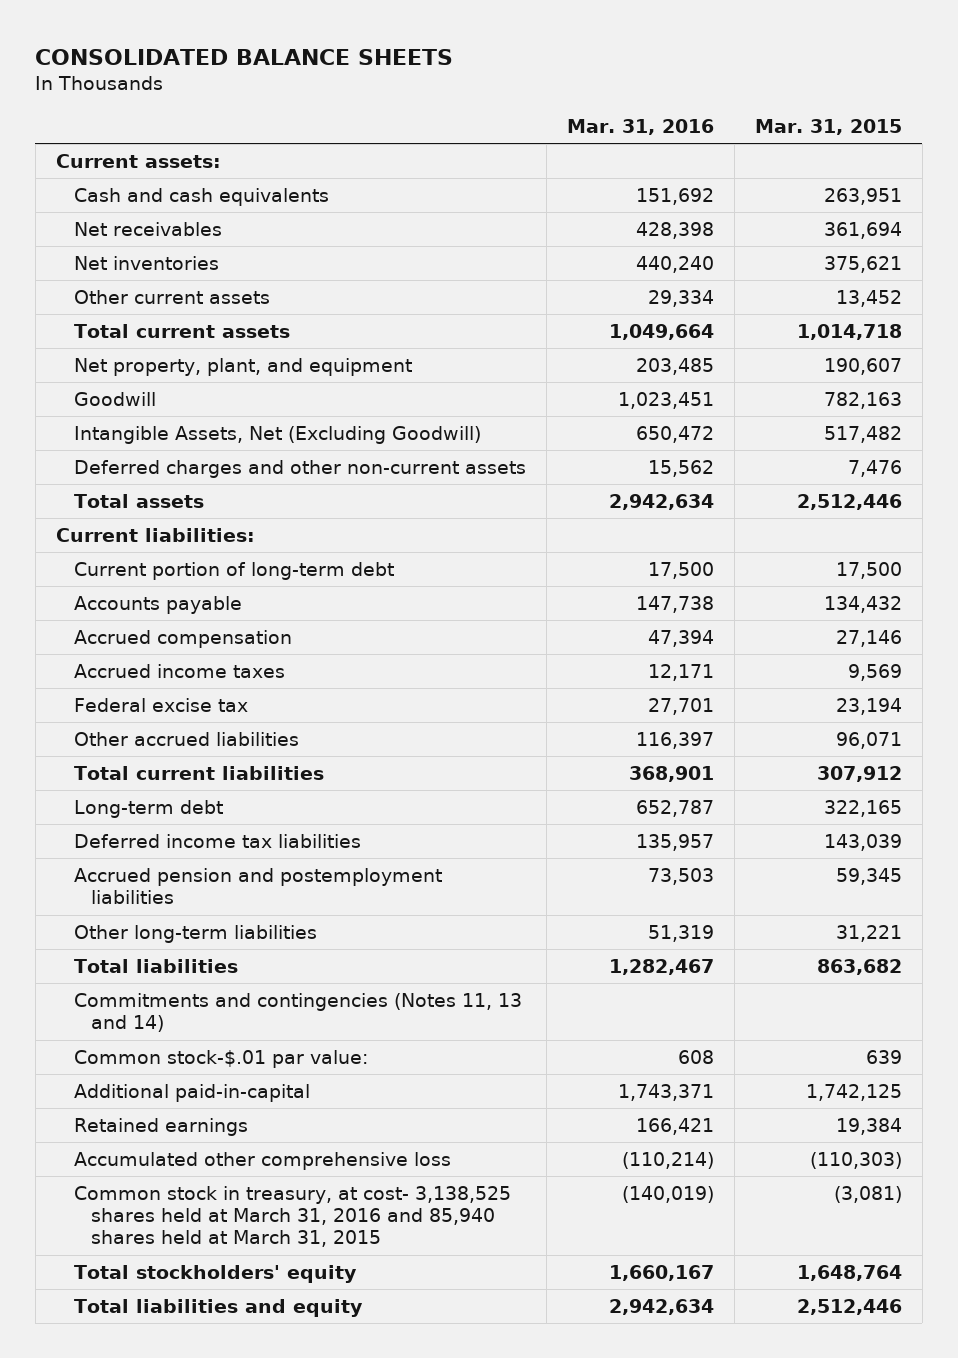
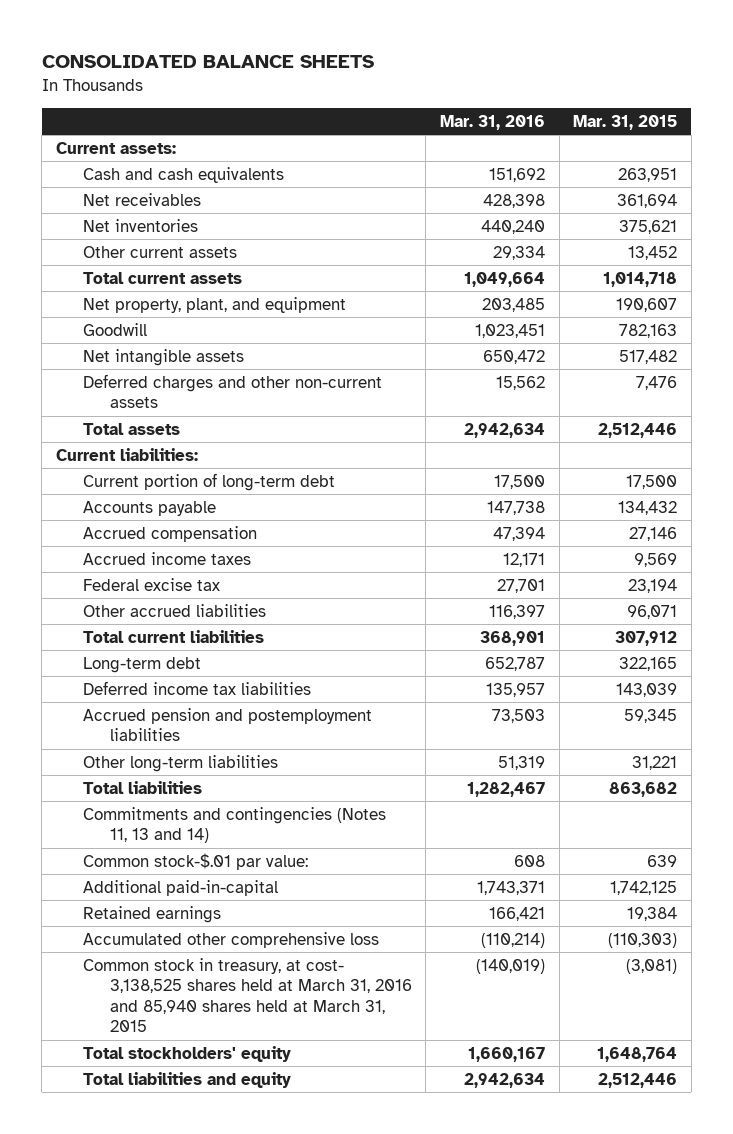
[73,426,481,445] Intangible Assets, Net (Excluding Goodwill) -> [82,348,244,366] Net intangible assets

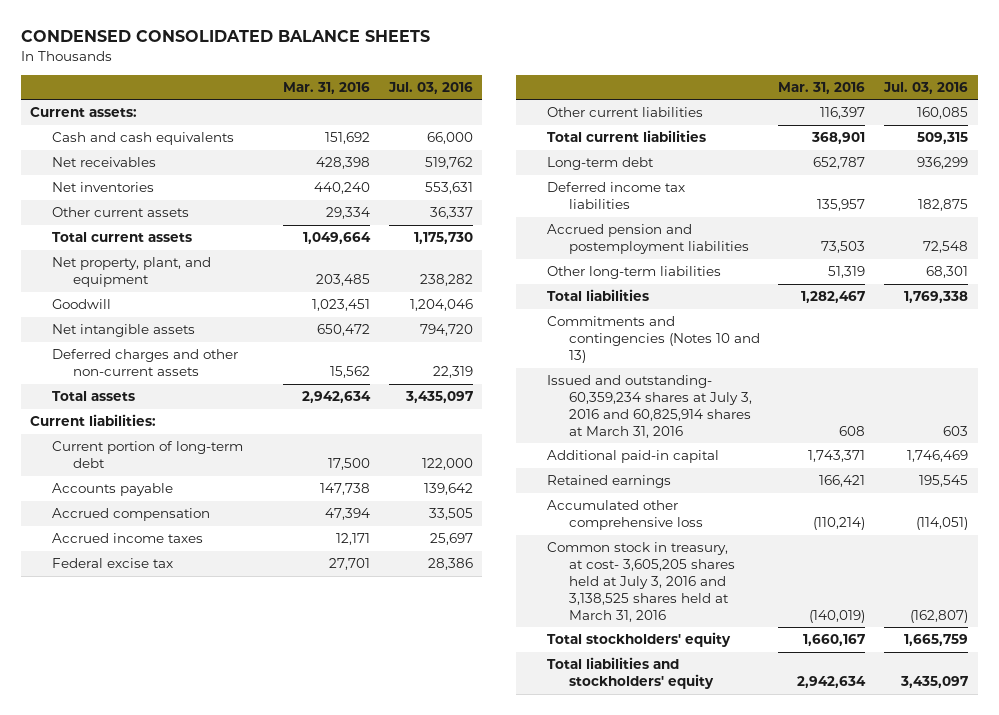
[41,55,374,69] CONSOLIDATED BALANCE SHEETS -> [21,30,431,43] CONDENSED CONSOLIDATED BALANCE SHEETS
[573,114,678,130] Mar. 31, 2015 -> none
none -> [387,81,473,94] Jul. 03, 2016
[82,603,266,617] Other accrued liabilities -> [547,107,704,118] Other current liabilities
[82,806,386,844] Commitments and contingencies (Notes 11, 13 and 14) -> [547,316,760,363] Commitments and contingencies (Notes 10 and 13)
[82,852,308,870] Common stock-$.01 par value: -> [547,375,752,438] Issued and outstanding- 60,359,234 shares at July 3, 2016 and 60,825,914 shares at March 31, 2016
[82,879,278,896] Additional paid-in-capital -> [547,450,720,464] Additional paid-in capital
[82,957,412,1033] Common stock in treasury, at cost- 3,138,525 shares held at March 31, 2016 and 85,940 shares held at March 31, 2015 -> [547,542,735,622] Common stock in treasury, at cost- 3,605,205 shares held at July 3, 2016 and 3,138,525 shares held at March 31, 2016
[82,1071,291,1088] Total liabilities and equity -> [547,657,714,690] Total liabilities and stockholders' equity

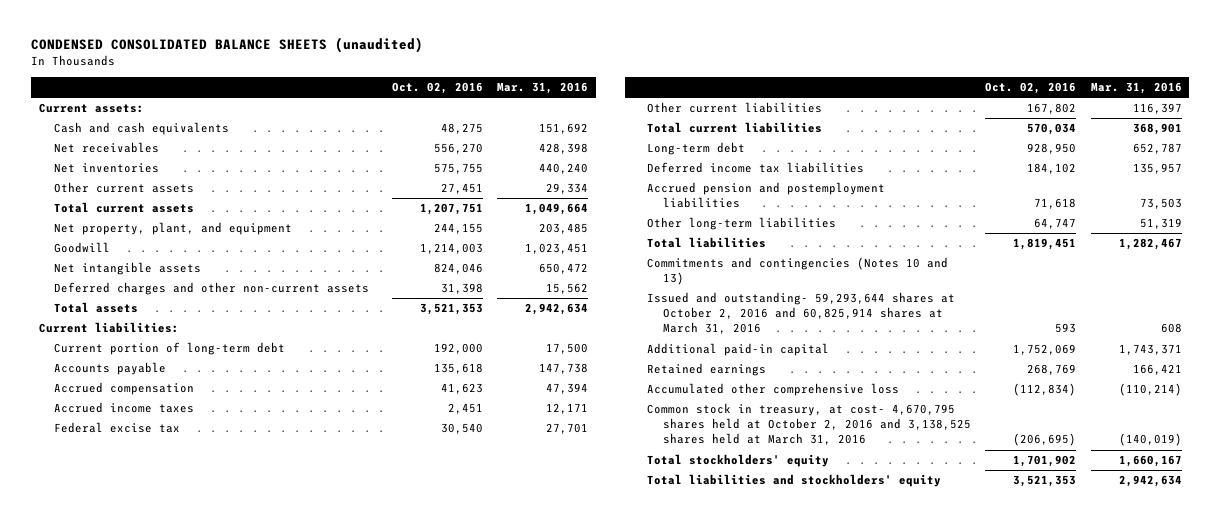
[21,30,431,43] CONDENSED CONSOLIDATED BALANCE SHEETS -> [31,37,424,54] CONDENSED CONSOLIDATED BALANCE SHEETS (unaudited)
[387,81,473,94] Jul. 03, 2016 -> none
none -> [392,81,484,94] Oct. 02, 2016
[547,375,752,438] Issued and outstanding- 60,359,234 shares at July 3, 2016 and 60,825,914 shares at March 31, 2016 -> [647,292,956,335] Issued and outstanding- 59,293,644 shares at October 2, 2016 and 60,825,914 shares at March 31, 2016
[547,542,735,622] Common stock in treasury, at cost- 3,605,205 shares held at July 3, 2016 and 3,138,525 shares held at March 31, 2016 -> [647,403,972,446] Common stock in treasury, at cost- 4,670,795 shares held at October 2, 2016 and 3,138,525 shares held at March 31, 2016

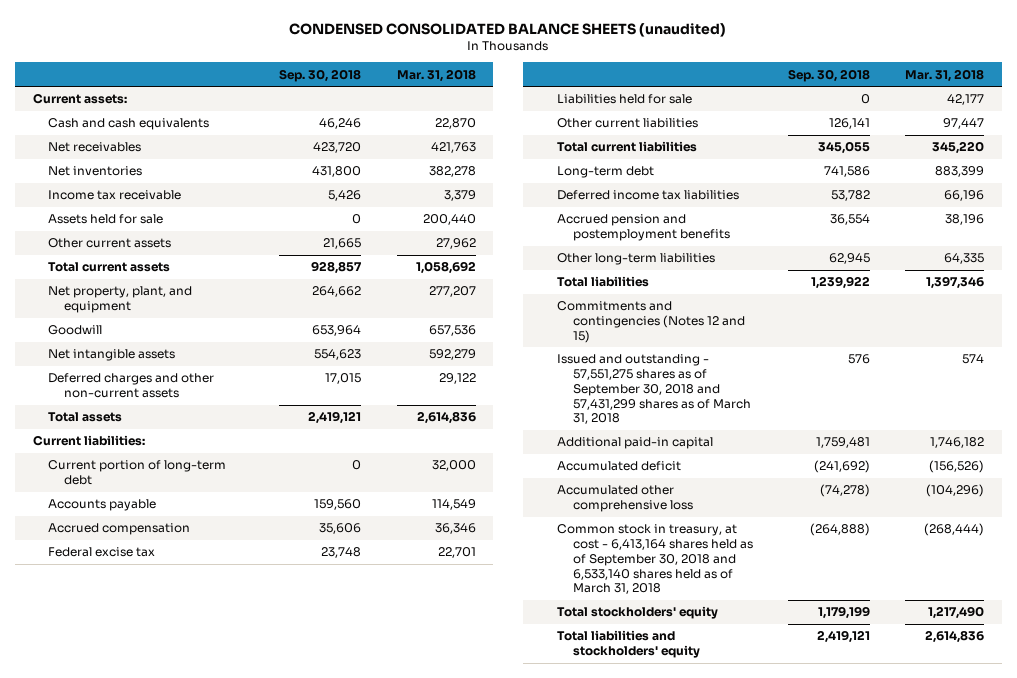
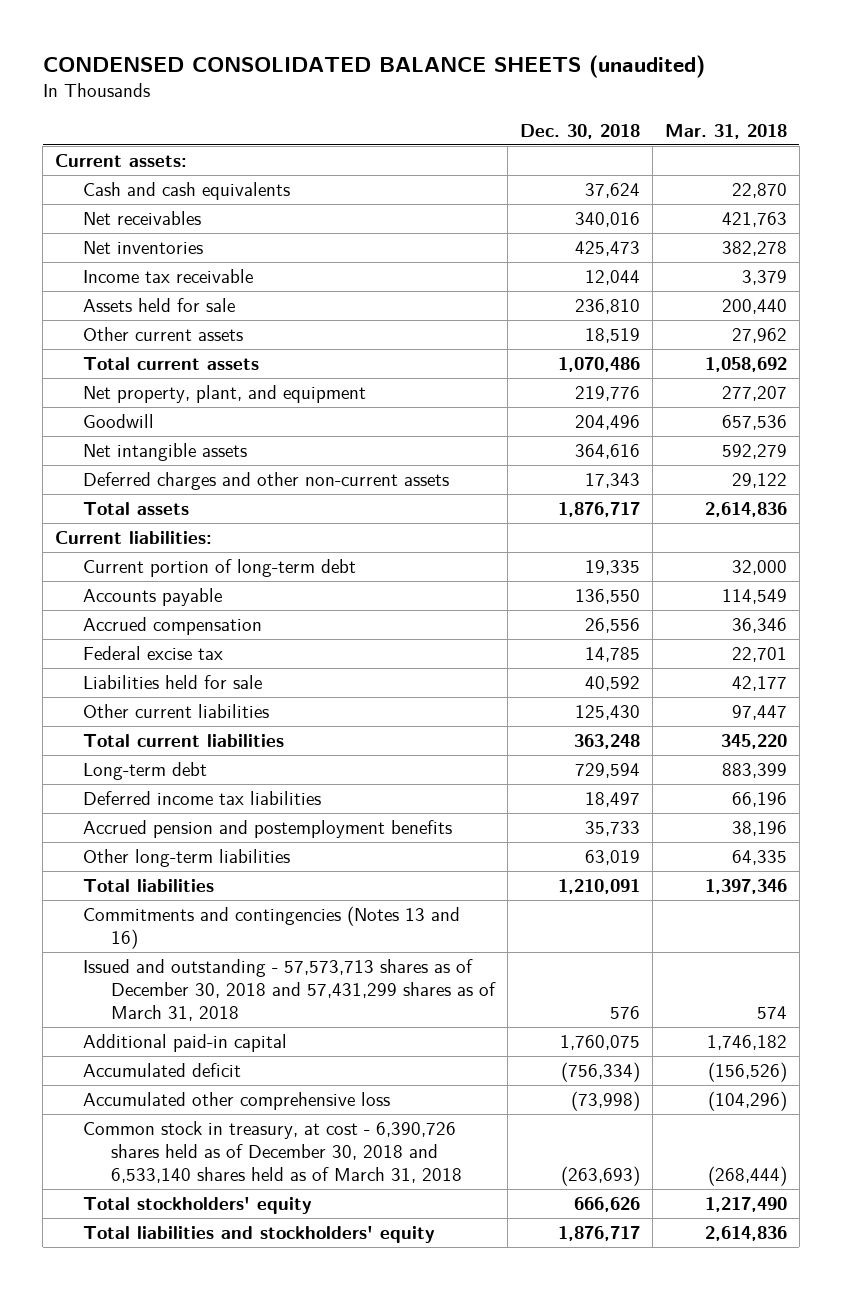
[279,68,362,82] Sep. 30, 2018 -> none
none -> [520,123,641,139] Dec. 30, 2018
[556,301,745,343] Commitments and contingencies (Notes 12 and 15) -> [83,905,461,949] Commitments and contingencies (Notes 13 and 16)
[556,354,751,425] Issued and outstanding - 57,551,275 shares as of September 30, 2018 and 57,431,299 shares as of March 31, 2018 -> [83,958,497,1021] Issued and outstanding - 57,573,713 shares as of December 30, 2018 and 57,431,299 shares as of March 31, 2018
[556,524,753,595] Common stock in treasury, at cost - 6,413,164 shares held as of September 30, 2018 and 6,533,140 shares held as of March 31, 2018 -> [83,1120,463,1183] Common stock in treasury, at cost - 6,390,726 shares held as of December 30, 2018 and 6,533,140 shares held as of March 31, 2018

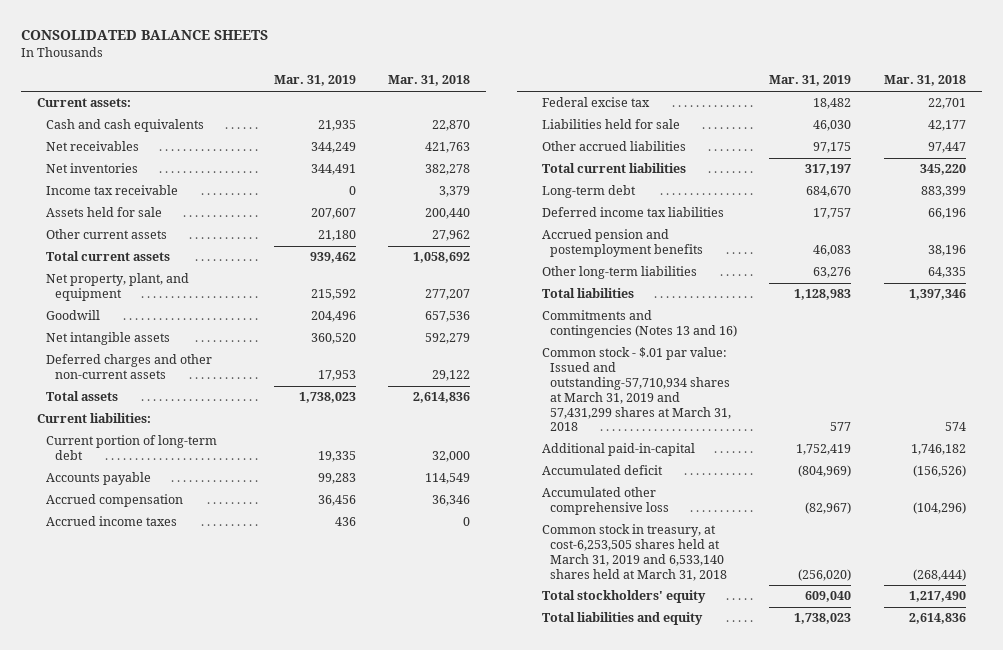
[42,55,705,79] CONDENSED CONSOLIDATED BALANCE SHEETS (unaudited) -> [21,30,269,41] CONSOLIDATED BALANCE SHEETS
[520,123,641,139] Dec. 30, 2018 -> none
none -> [273,75,356,87] Mar. 31, 2019
none -> [45,516,177,527] Accrued income taxes
[83,703,270,718] Other current liabilities -> [541,141,686,152] Other accrued liabilities
[83,958,497,1021] Issued and outstanding - 57,573,713 shares as of December 30, 2018 and 57,431,299 shares as of March 31, 2018 -> [541,347,732,432] Common stock - $.01 par value: Issued and outstanding-57,710,934 shares at March 31, 2019 and 57,431,299 shares at March 31, 2018
[83,1033,288,1052] Additional paid-in capital -> [541,443,695,457] Additional paid-in-capital
[83,1120,463,1183] Common stock in treasury, at cost - 6,390,726 shares held as of December 30, 2018 and 6,533,140 shares held as of March 31, 2018 -> [541,524,728,581] Common stock in treasury, at cost-6,253,505 shares held at March 31, 2019 and 6,533,140 shares held at March 31, 2018
[83,1225,436,1243] Total liabilities and stockholders' equity -> [541,612,703,626] Total liabilities and equity

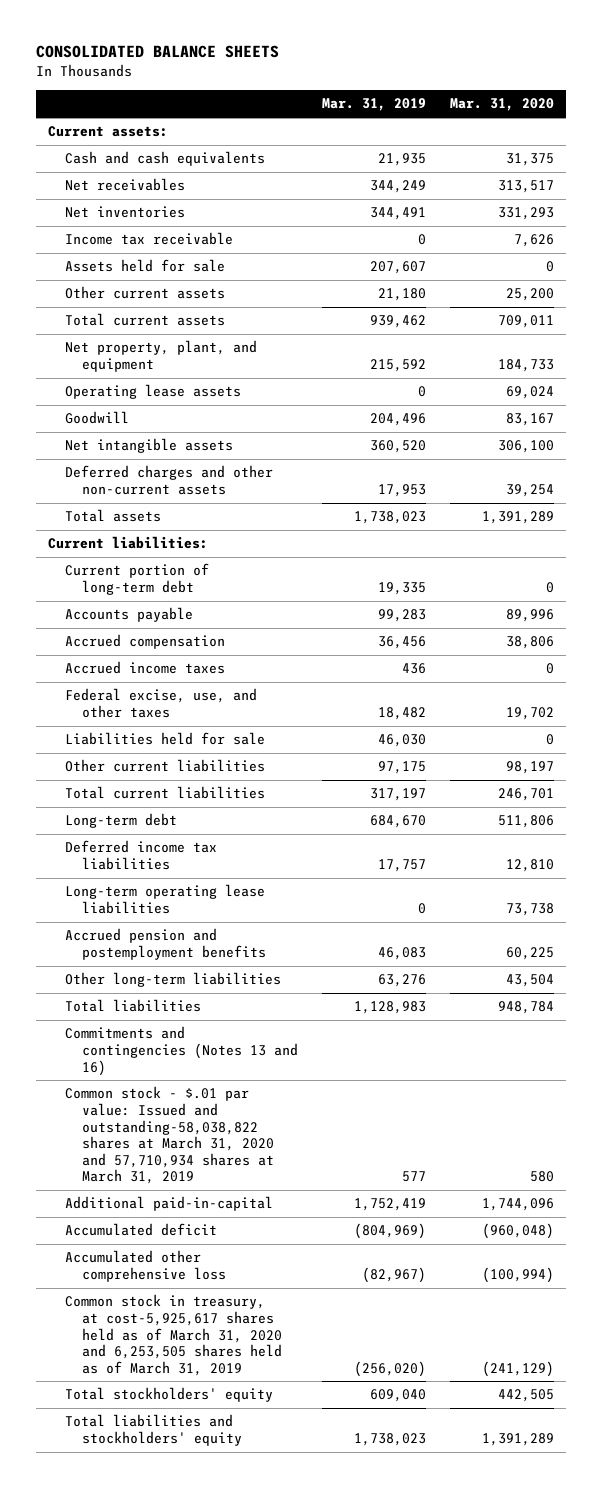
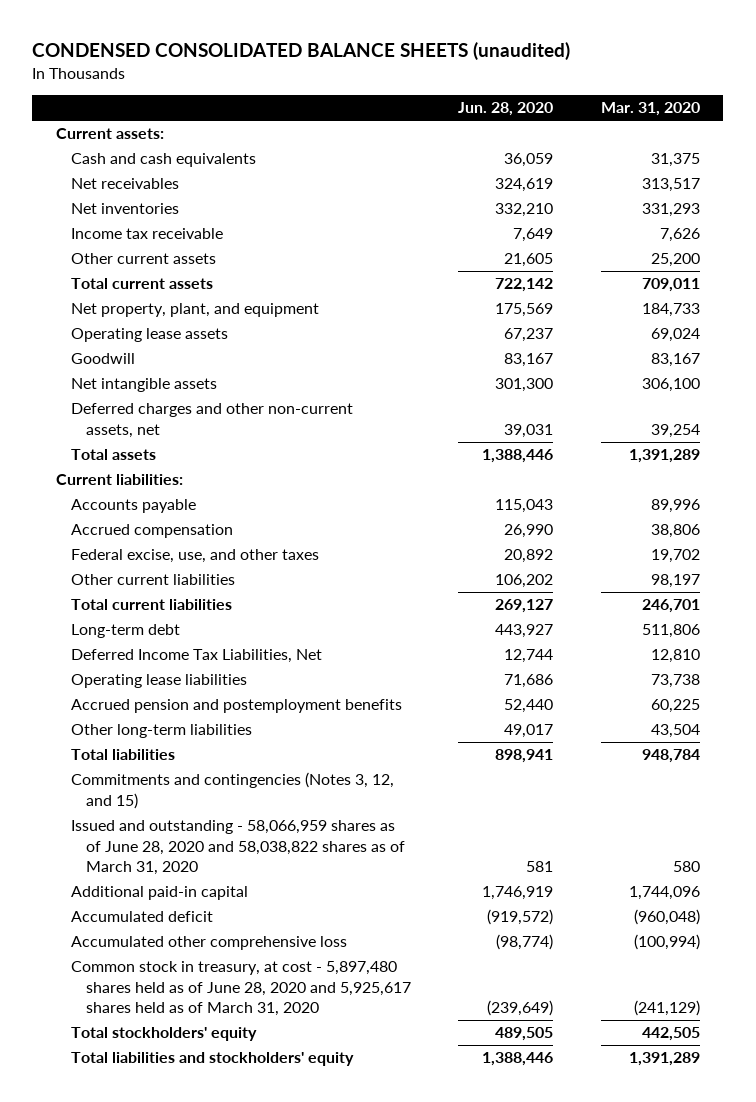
[36,45,280,59] CONSOLIDATED BALANCE SHEETS -> [32,42,571,61] CONDENSED CONSOLIDATED BALANCE SHEETS (unaudited)
[322,98,427,112] Mar. 31, 2019 -> none
none -> [458,102,554,117] Jun. 28, 2020
[65,259,226,273] Assets held for sale -> none
[65,465,274,495] Deferred charges and other non-current assets -> [71,403,354,438] Deferred charges and other non-current assets, net
[65,563,210,595] Current portion of long-term debt -> none
[65,661,226,675] Accrued income taxes -> none
[65,732,266,746] Liabilities held for sale -> none
[65,840,218,870] Deferred income tax liabilities -> [71,649,323,664] Deferred Income Tax Liabilities, Net
[65,884,266,914] Long-term operating lease liabilities -> [71,674,248,689] Operating lease liabilities
[65,1026,299,1076] Commitments and contingencies (Notes 13 and 16) -> [71,772,395,809] Commitments and contingencies (Notes 3, 12, and 15)
[65,1086,275,1185] Common stock - $.01 par value: Issued and outstanding-58,038,822 shares at March 31, 2020 and 57,710,934 shares at March 31, 2019 -> [71,820,406,876] Issued and outstanding - 58,066,959 shares as of June 28, 2020 and 58,038,822 shares as of March 31, 2020
[65,1196,274,1212] Additional paid-in-capital -> [71,886,249,901] Additional paid-in capital
[65,1294,283,1376] Common stock in treasury, at cost-5,925,617 shares held as of March 31, 2020 and 6,253,505 shares held as of March 31, 2019 -> [71,961,412,1017] Common stock in treasury, at cost - 5,897,480 shares held as of June 28, 2020 and 5,925,617 shares held as of March 31, 2020

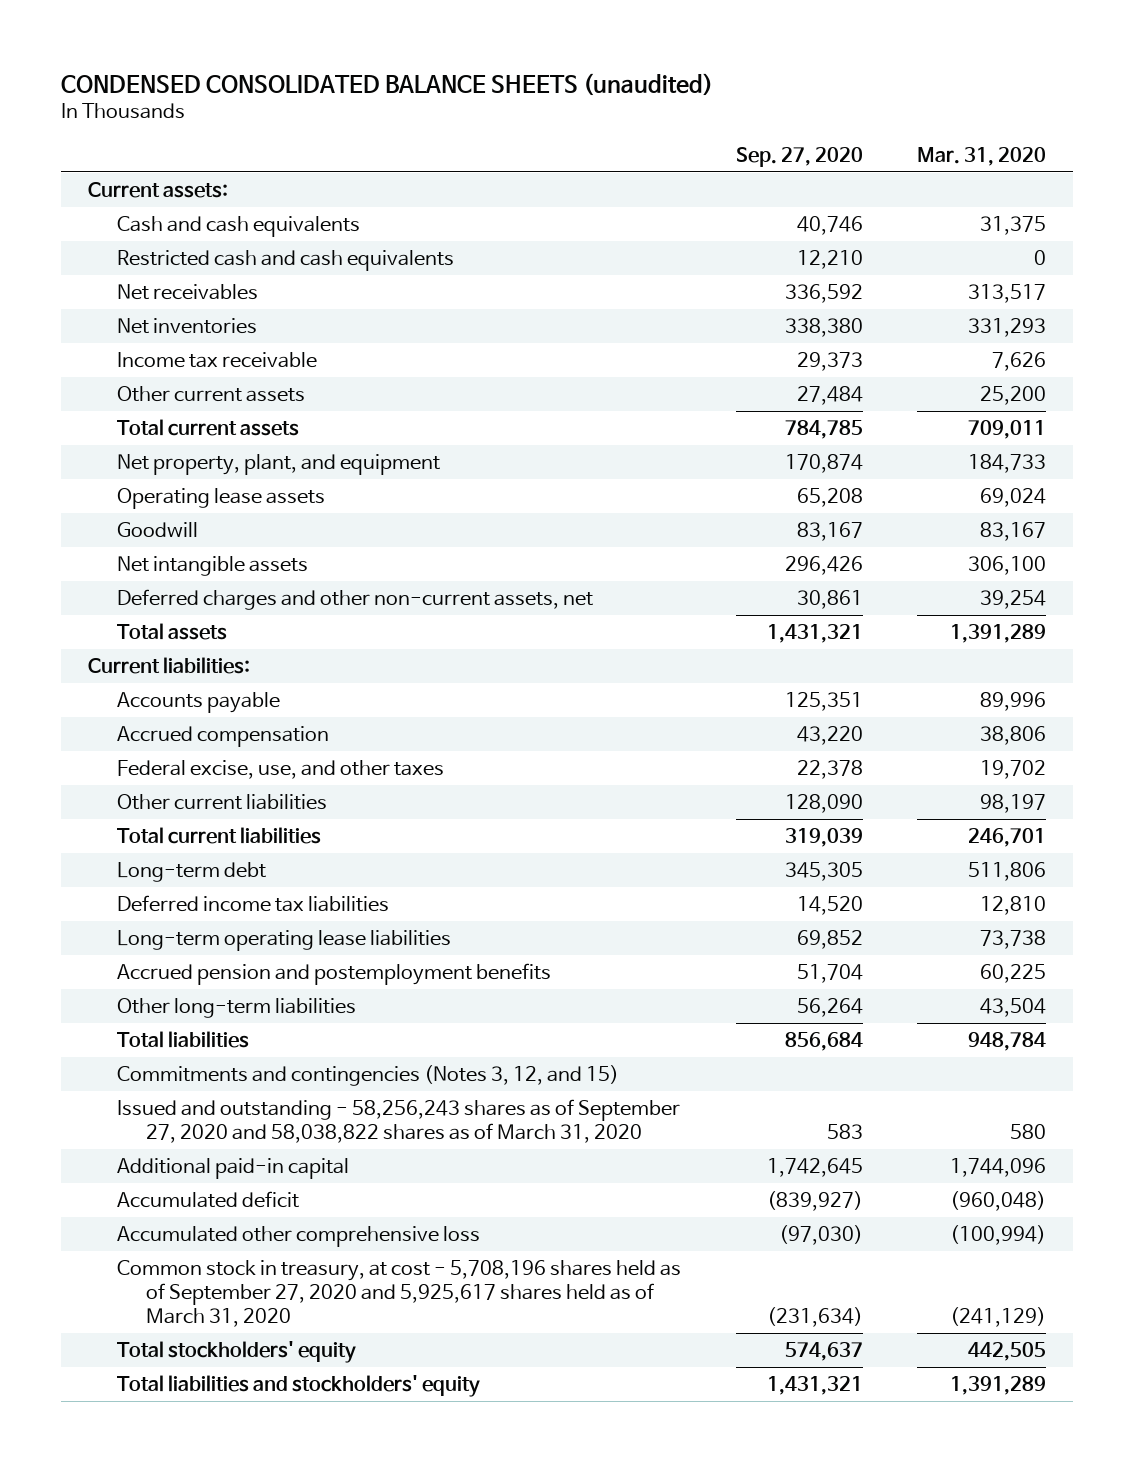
[458,102,554,117] Jun. 28, 2020 -> none
none -> [735,146,863,167] Sep. 27, 2020
none -> [117,250,455,272] Restricted cash and cash equivalents
[71,649,323,664] Deferred Income Tax Liabilities, Net -> [117,895,390,913] Deferred income tax liabilities
[71,674,248,689] Operating lease liabilities -> [117,930,452,952] Long-term operating lease liabilities
[71,820,406,876] Issued and outstanding - 58,066,959 shares as of June 28, 2020 and 58,038,822 shares as of March 31, 2020 -> [117,1099,681,1144] Issued and outstanding - 58,256,243 shares as of September 27, 2020 and 58,038,822 shares as of March 31, 2020
[71,961,412,1017] Common stock in treasury, at cost - 5,897,480 shares held as of June 28, 2020 and 5,925,617 shares held as of March 31, 2020 -> [117,1260,682,1328] Common stock in treasury, at cost - 5,708,196 shares held as of September 27, 2020 and 5,925,617 shares held as of March 31, 2020

